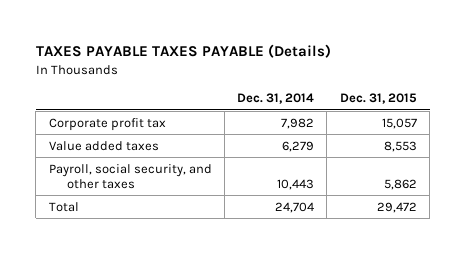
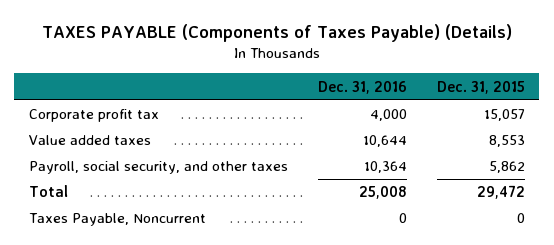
[35,44,331,59] TAXES PAYABLE TAXES PAYABLE (Details) -> [41,23,512,42] TAXES PAYABLE (Components of Taxes Payable) (Details)
[237,93,315,105] Dec. 31, 2014 -> none
none -> [317,80,407,94] Dec. 31, 2016
none -> [29,213,207,227] Taxes Payable, Noncurrent

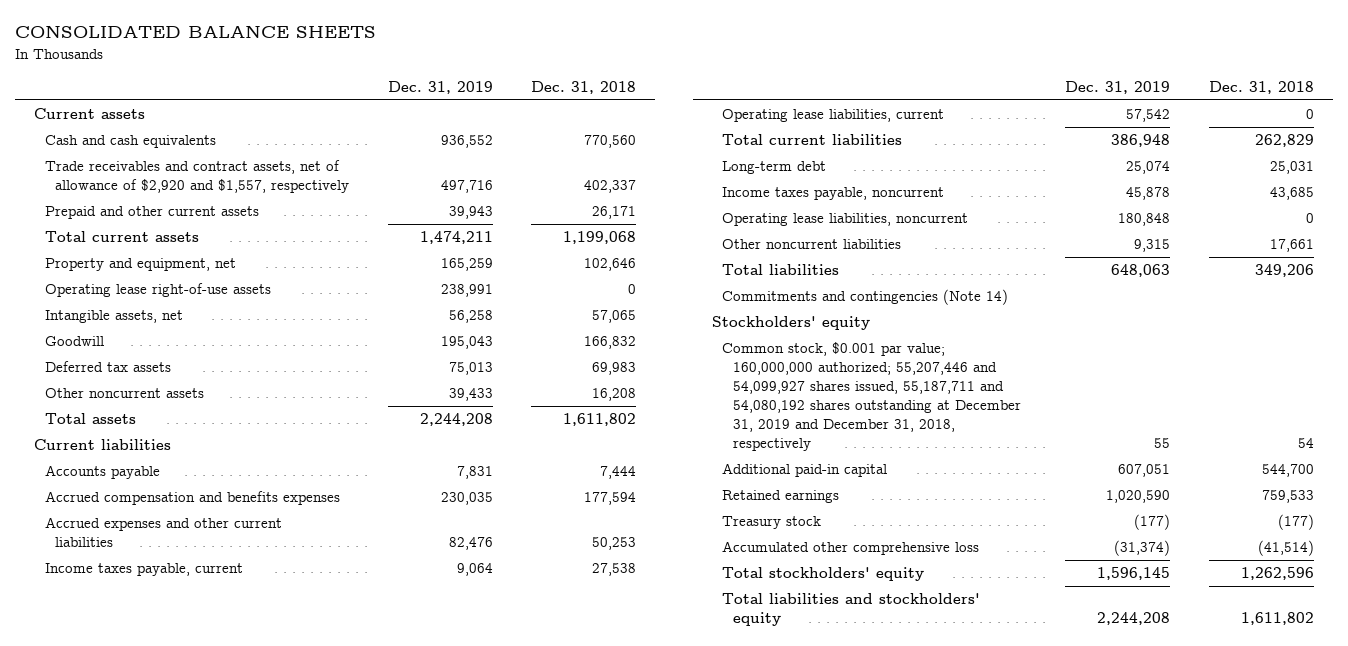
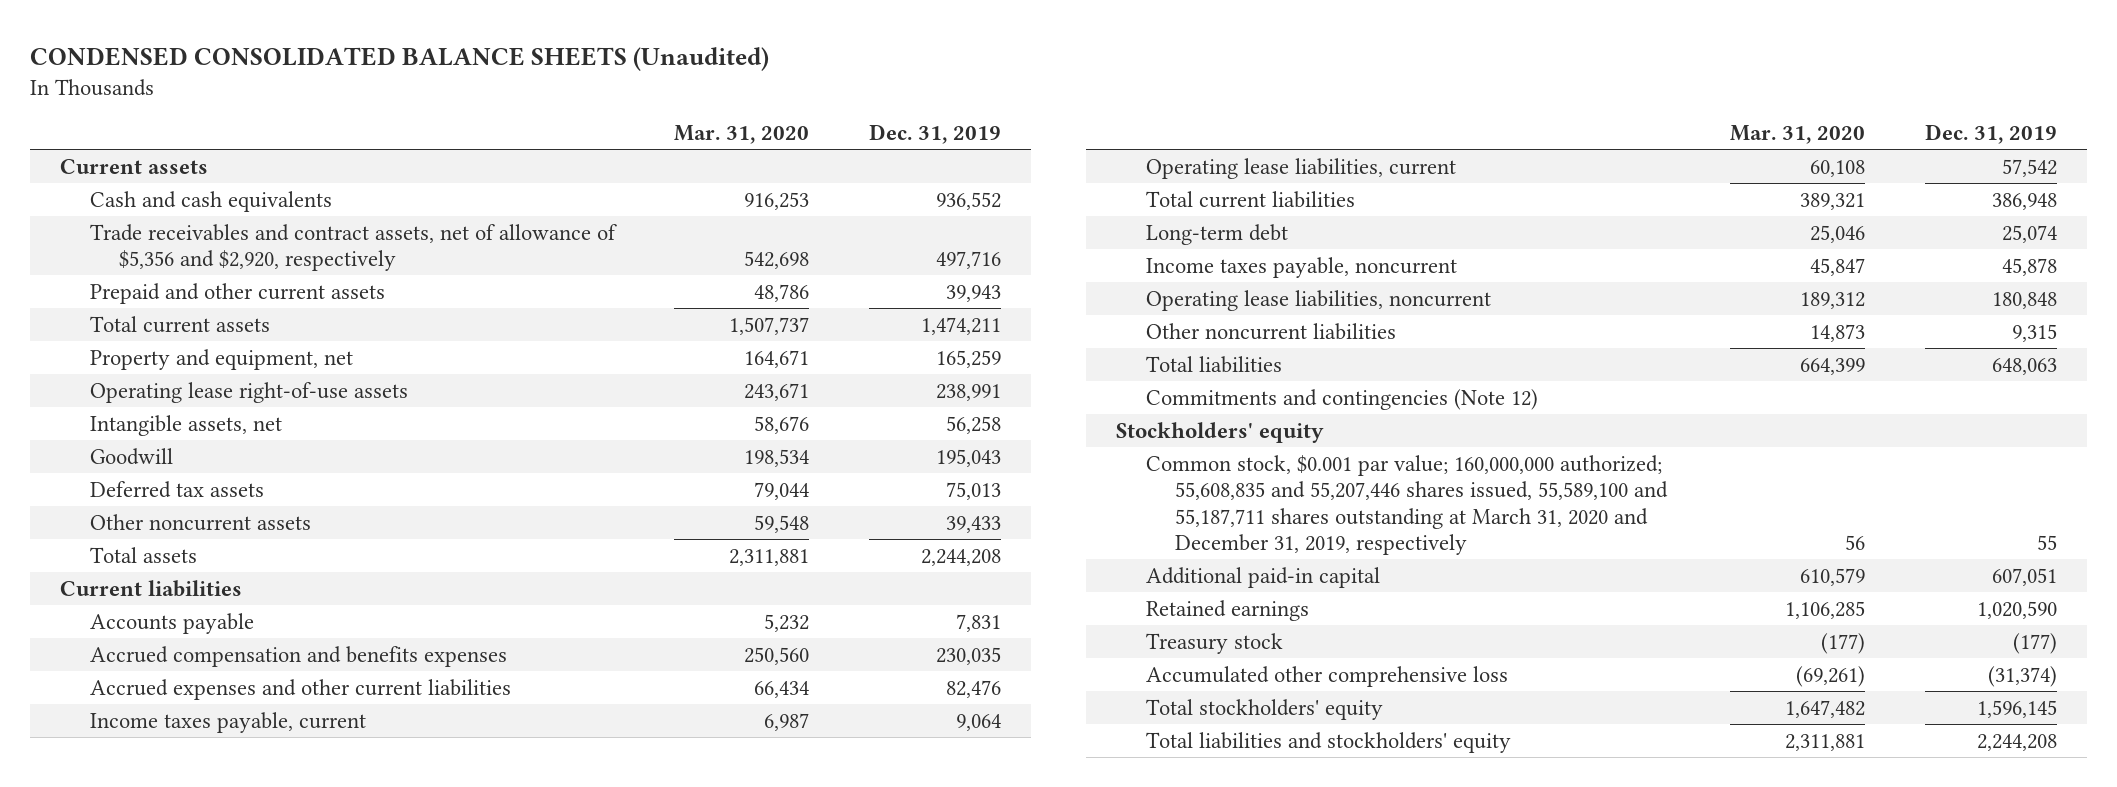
[14,25,376,39] CONSOLIDATED BALANCE SHEETS -> [29,46,769,71] CONDENSED CONSOLIDATED BALANCE SHEETS (Unaudited)
[530,80,636,94] Dec. 31, 2018 -> none
none -> [674,125,810,145] Mar. 31, 2020
[44,160,350,194] Trade receivables and contract assets, net of allowance of $2,920 and $1,557, respectively -> [89,223,617,272] Trade receivables and contract assets, net of allowance of $5,356 and $2,920, respectively
[722,289,1009,306] Commitments and contingencies (Note 14) -> [1145,388,1538,410] Commitments and contingencies (Note 12)
[722,342,1022,451] Common stock, $0.001 par value; 160,000,000 authorized; 55,207,446 and 54,099,927 shares issued, 55,187,711 and 54,080,192 shares outstanding at December 31, 2019 and December 31, 2018, respectively -> [1145,454,1669,556] Common stock, $0.001 par value; 160,000,000 authorized; 55,608,835 and 55,207,446 shares issued, 55,589,100 and 55,187,711 shares outstanding at March 31, 2020 and December 31, 2019, respectively

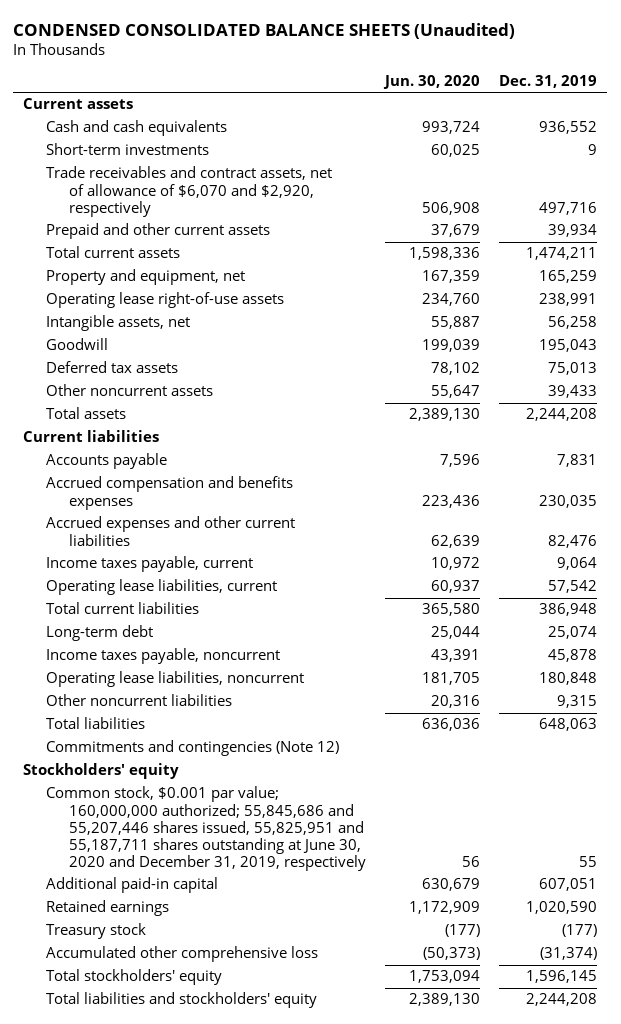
[674,125,810,145] Mar. 31, 2020 -> none
none -> [383,75,481,90] Jun. 30, 2020
none -> [45,143,209,156] Short-term investments
[89,223,617,272] Trade receivables and contract assets, net of allowance of $5,356 and $2,920, respectively -> [45,166,332,217] Trade receivables and contract assets, net of allowance of $6,070 and $2,920, respectively
[945,284,1001,302] 39,943 -> [548,224,598,238] 39,934
[1145,454,1669,556] Common stock, $0.001 par value; 160,000,000 authorized; 55,608,835 and 55,207,446 shares issued, 55,589,100 and 55,187,711 shares outstanding at March 31, 2020 and December 31, 2019, respectively -> [45,786,366,872] Common stock, $0.001 par value; 160,000,000 authorized; 55,845,686 and 55,207,446 shares issued, 55,825,951 and 55,187,711 shares outstanding at June 30, 2020 and December 31, 2019, respectively

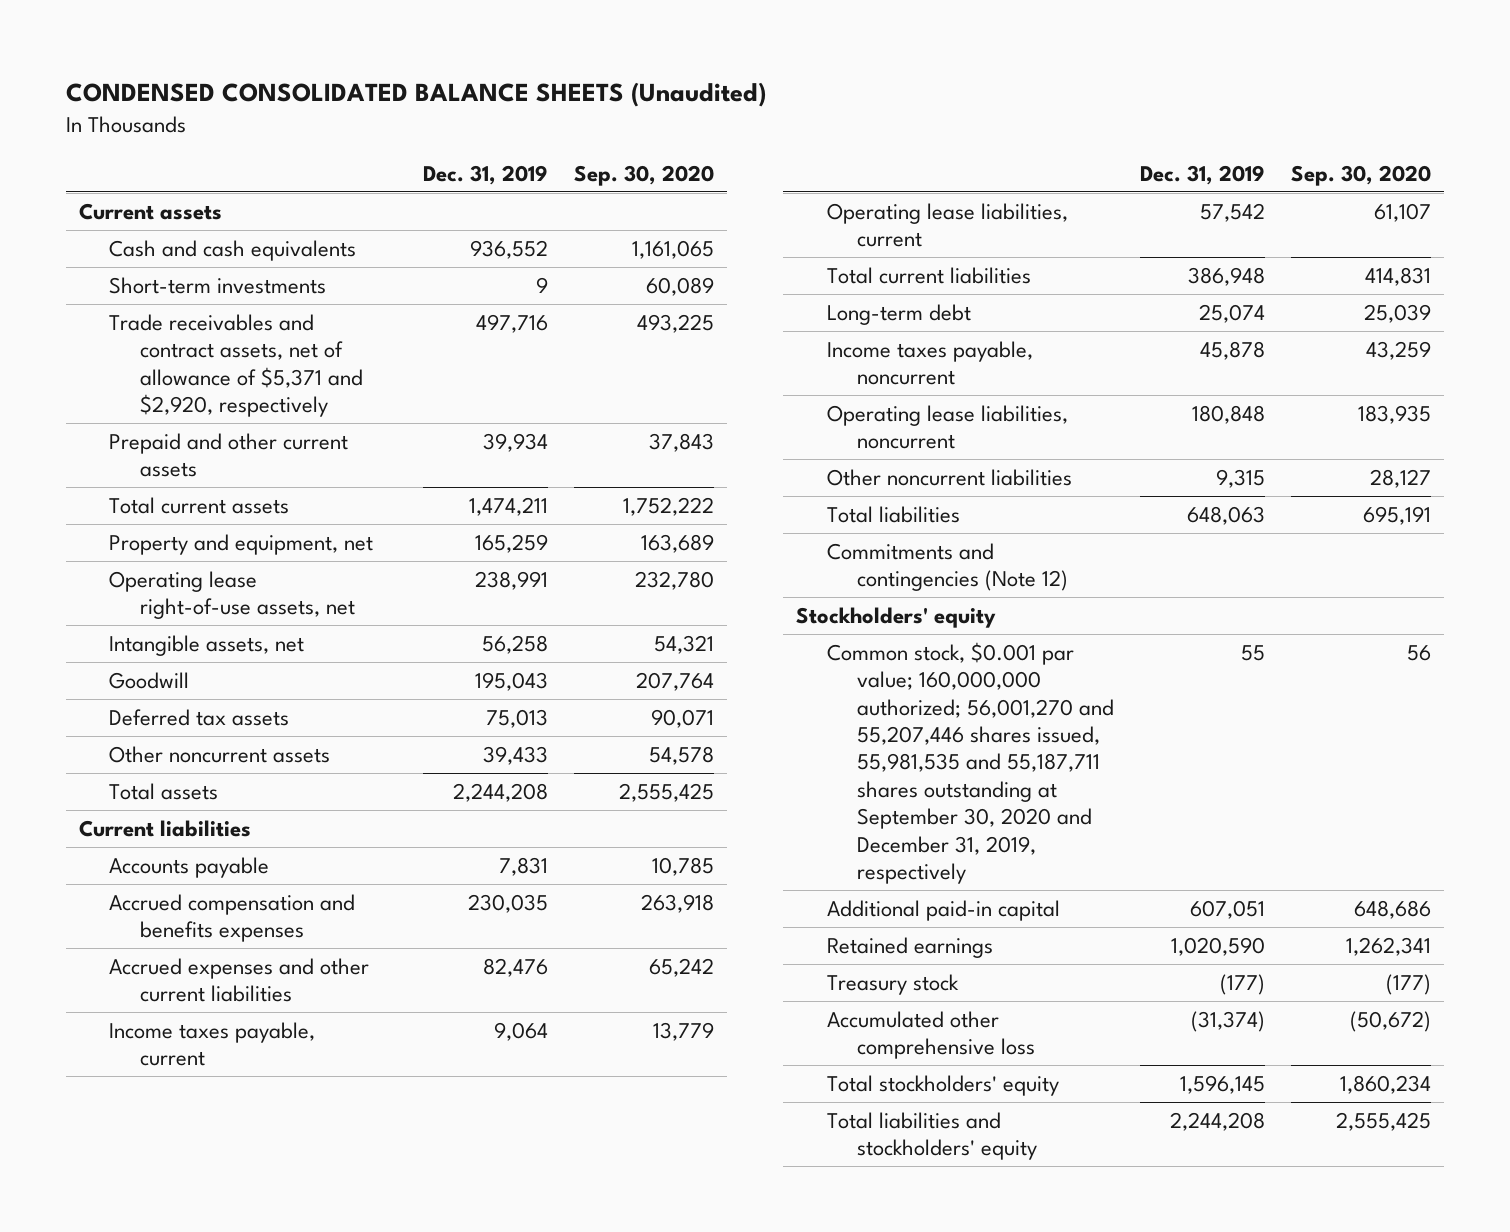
[383,75,481,90] Jun. 30, 2020 -> none
none -> [573,164,714,186] Sep. 30, 2020
[45,166,332,217] Trade receivables and contract assets, net of allowance of $6,070 and $2,920, respectively -> [109,313,363,418] Trade receivables and contract assets, net of allowance of $5,371 and $2,920, respectively
[45,292,284,309] Operating lease right-of-use assets -> [109,570,355,620] Operating lease right-of-use assets, net
[45,786,366,872] Common stock, $0.001 par value; 160,000,000 authorized; 55,845,686 and 55,207,446 shares issued, 55,825,951 and 55,187,711 shares outstanding at June 30, 2020 and December 31, 2019, respectively -> [826,641,1115,885] Common stock, $0.001 par value; 160,000,000 authorized; 56,001,270 and 55,207,446 shares issued, 55,981,535 and 55,187,711 shares outstanding at September 30, 2020 and December 31, 2019, respectively

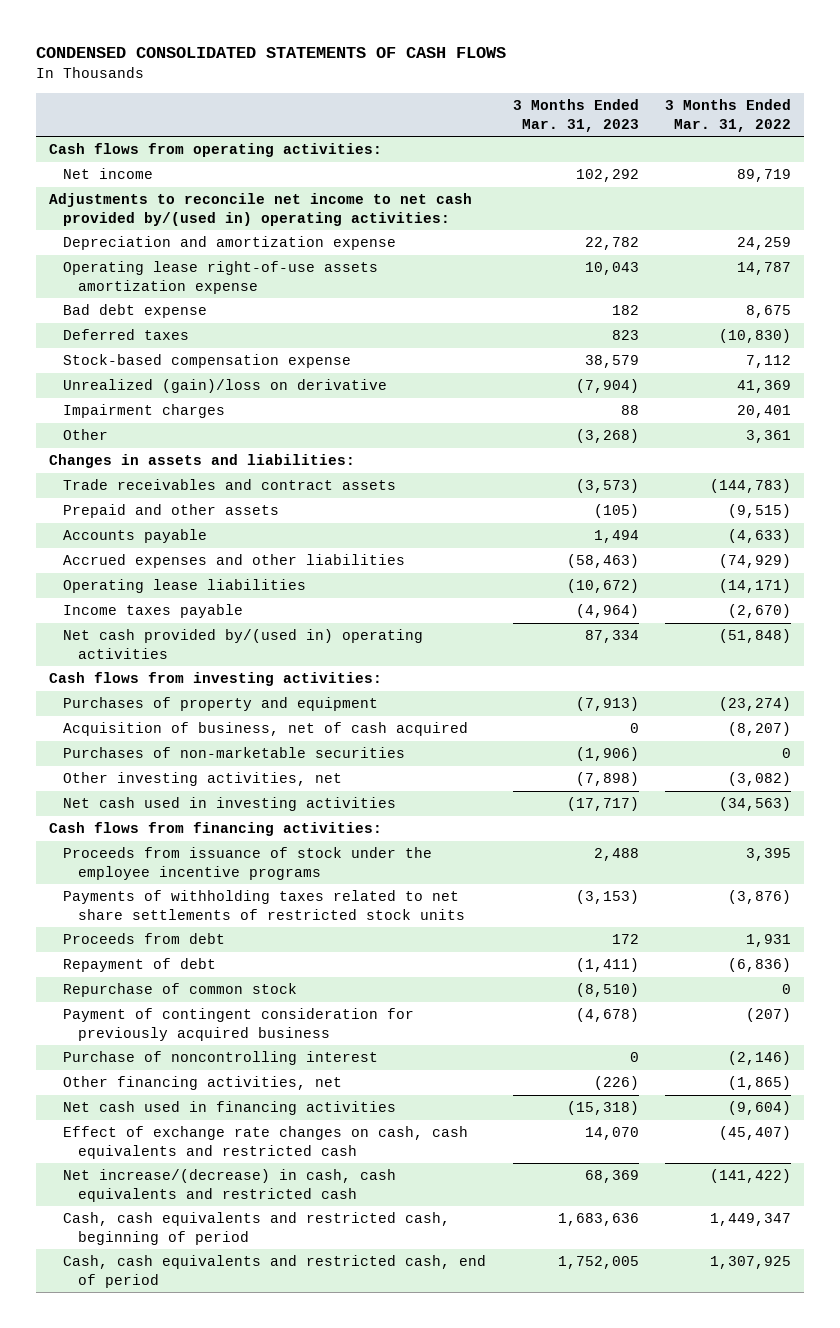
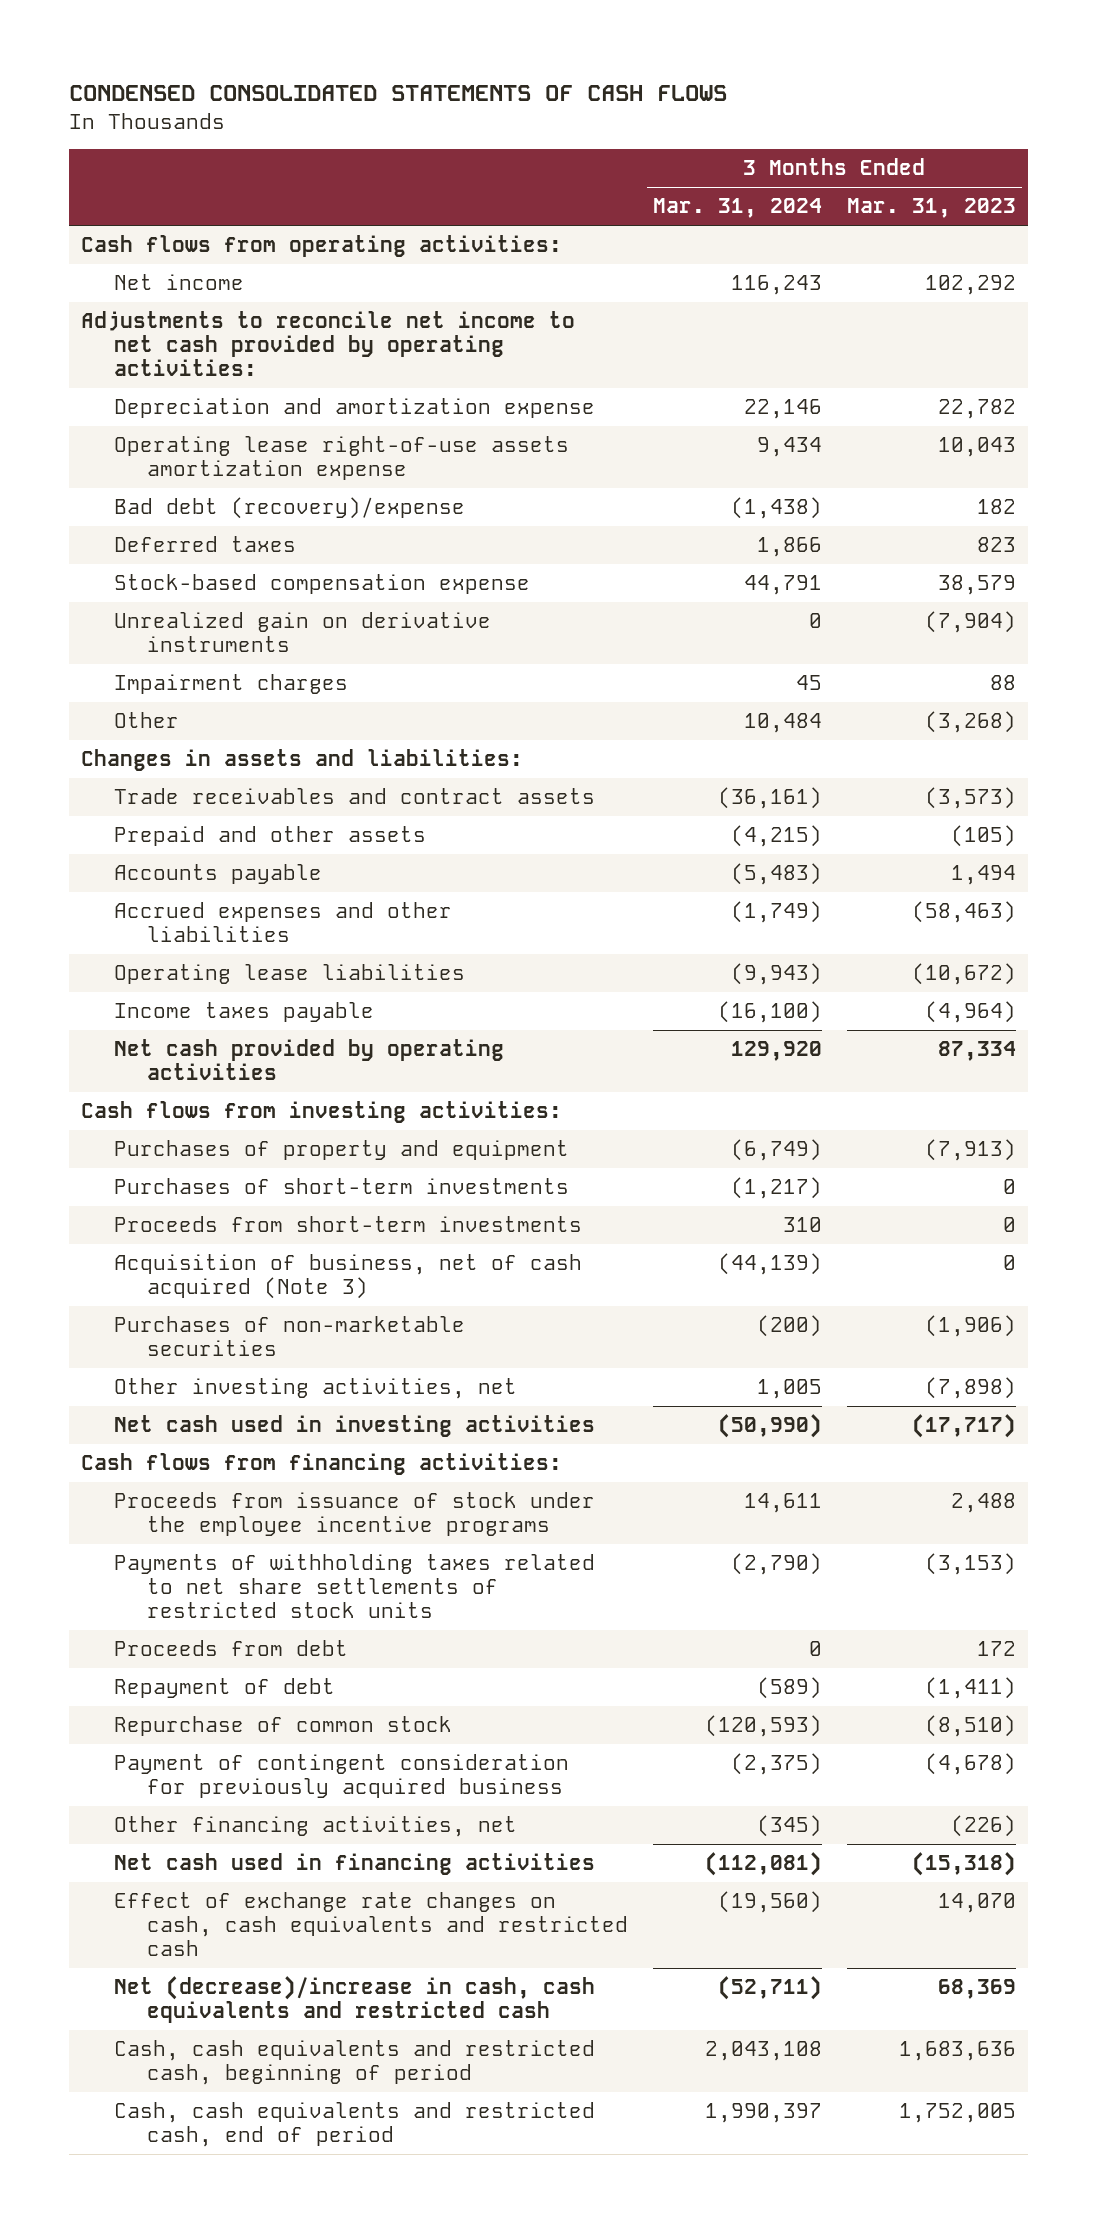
[665,99,792,132] 3 Months Ended Mar. 31, 2022 -> none
none -> [652,198,822,219] Mar. 31, 2024
[48,193,472,226] Adjustments to reconcile net income to net cash provided by/(used in) operating activities: -> [81,311,576,376] Adjustments to reconcile net income to net cash provided by operating activities:
[63,304,208,319] Bad debt expense -> [114,497,466,520] Bad debt (recovery)/expense
[63,379,388,394] Unrealized (gain)/loss on derivative -> [114,612,492,653] Unrealized gain on derivative instruments
[63,629,424,659] Net cash provided by/(used in) operating activities -> [114,1039,505,1081] Net cash provided by operating activities
none -> [114,1178,570,1195] Purchases of short-term investments
none -> [114,1216,583,1233] Proceeds from short-term investments
[63,722,469,737] Acquisition of business, net of cash acquired -> [114,1254,583,1300] Acquisition of business, net of cash acquired (Note 3)
[63,1051,379,1066] Purchase of noncontrolling interest -> none
[63,1169,397,1202] Net increase/(decrease) in cash, cash equivalents and restricted cash -> [114,1976,596,2024] Net (decrease)/increase in cash, cash equivalents and restricted cash

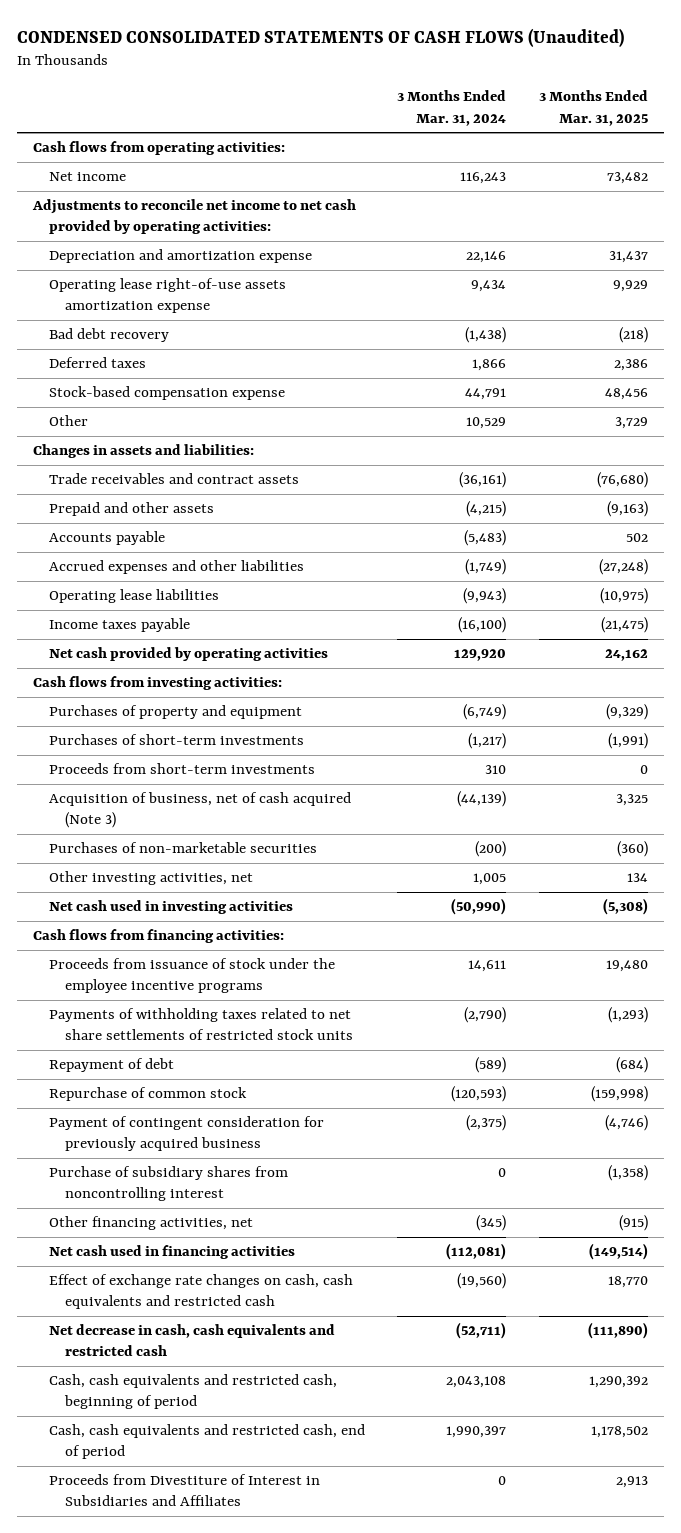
[68,84,727,101] CONDENSED CONSOLIDATED STATEMENTS OF CASH FLOWS -> [16,27,624,47] CONDENSED CONSOLIDATED STATEMENTS OF CASH FLOWS (Unaudited)
[846,198,1016,219] Mar. 31, 2023 -> none
none -> [538,90,648,126] 3 Months Ended Mar. 31, 2025
[114,497,466,520] Bad debt (recovery)/expense -> [48,328,169,343] Bad debt recovery
[114,612,492,653] Unrealized gain on derivative instruments -> none
[114,674,349,695] Impairment charges -> none
[743,713,822,734] 10,484 -> [466,417,507,430] 10,529
[114,1640,349,1657] Proceeds from debt -> none
none -> [48,1166,288,1202] Purchase of subsidiary shares from noncontrolling interest
[114,1976,596,2024] Net (decrease)/increase in cash, cash equivalents and restricted cash -> [48,1324,335,1357] Net decrease in cash, cash equivalents and restricted cash
none -> [48,1474,320,1507] Proceeds from Divestiture of Interest in Subsidiaries and Affiliates

